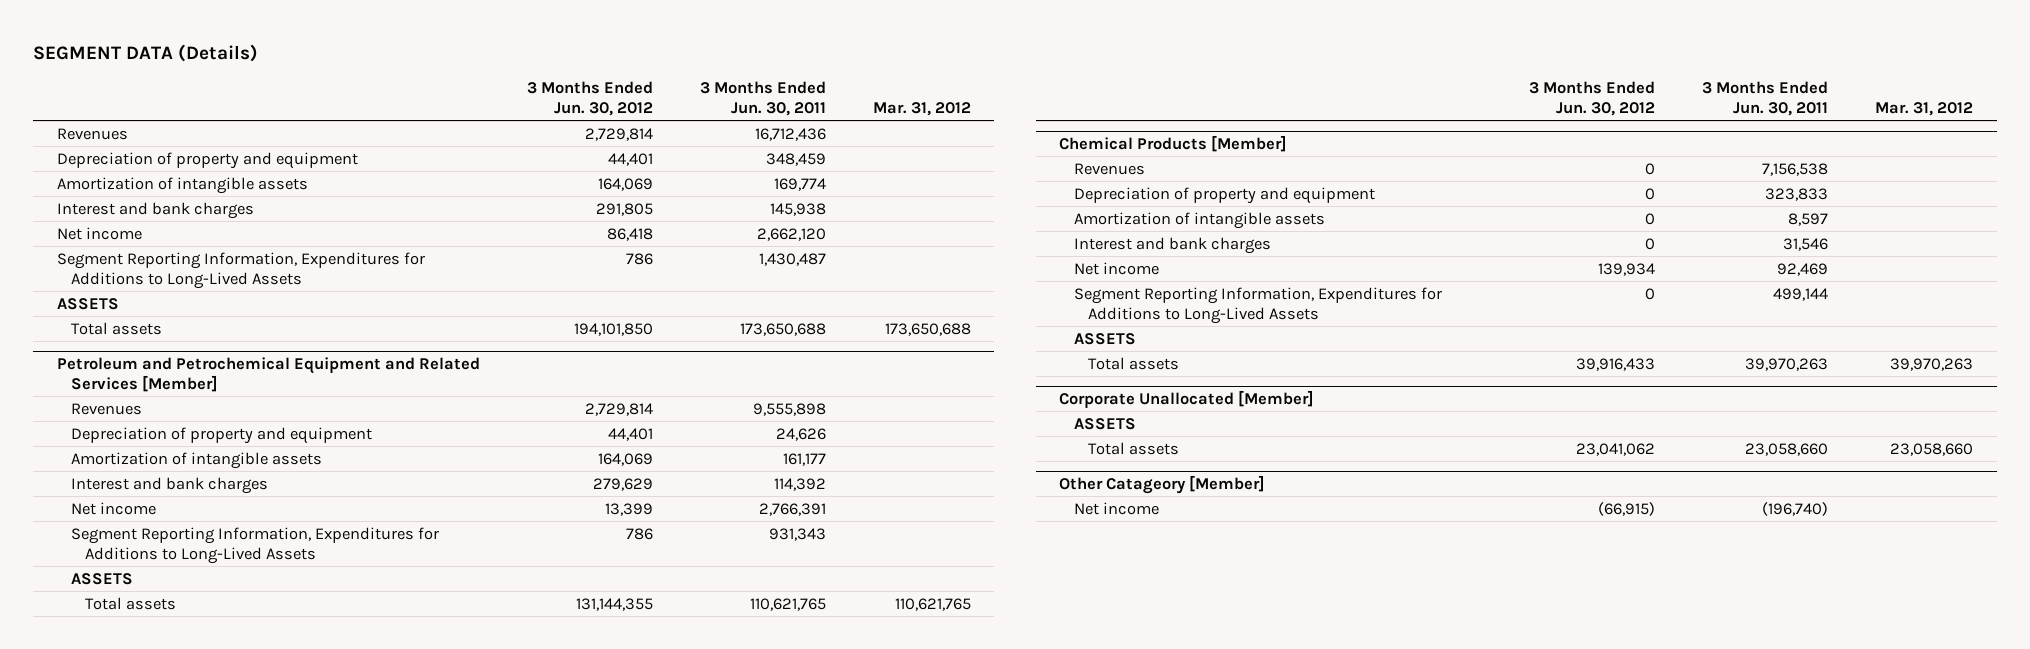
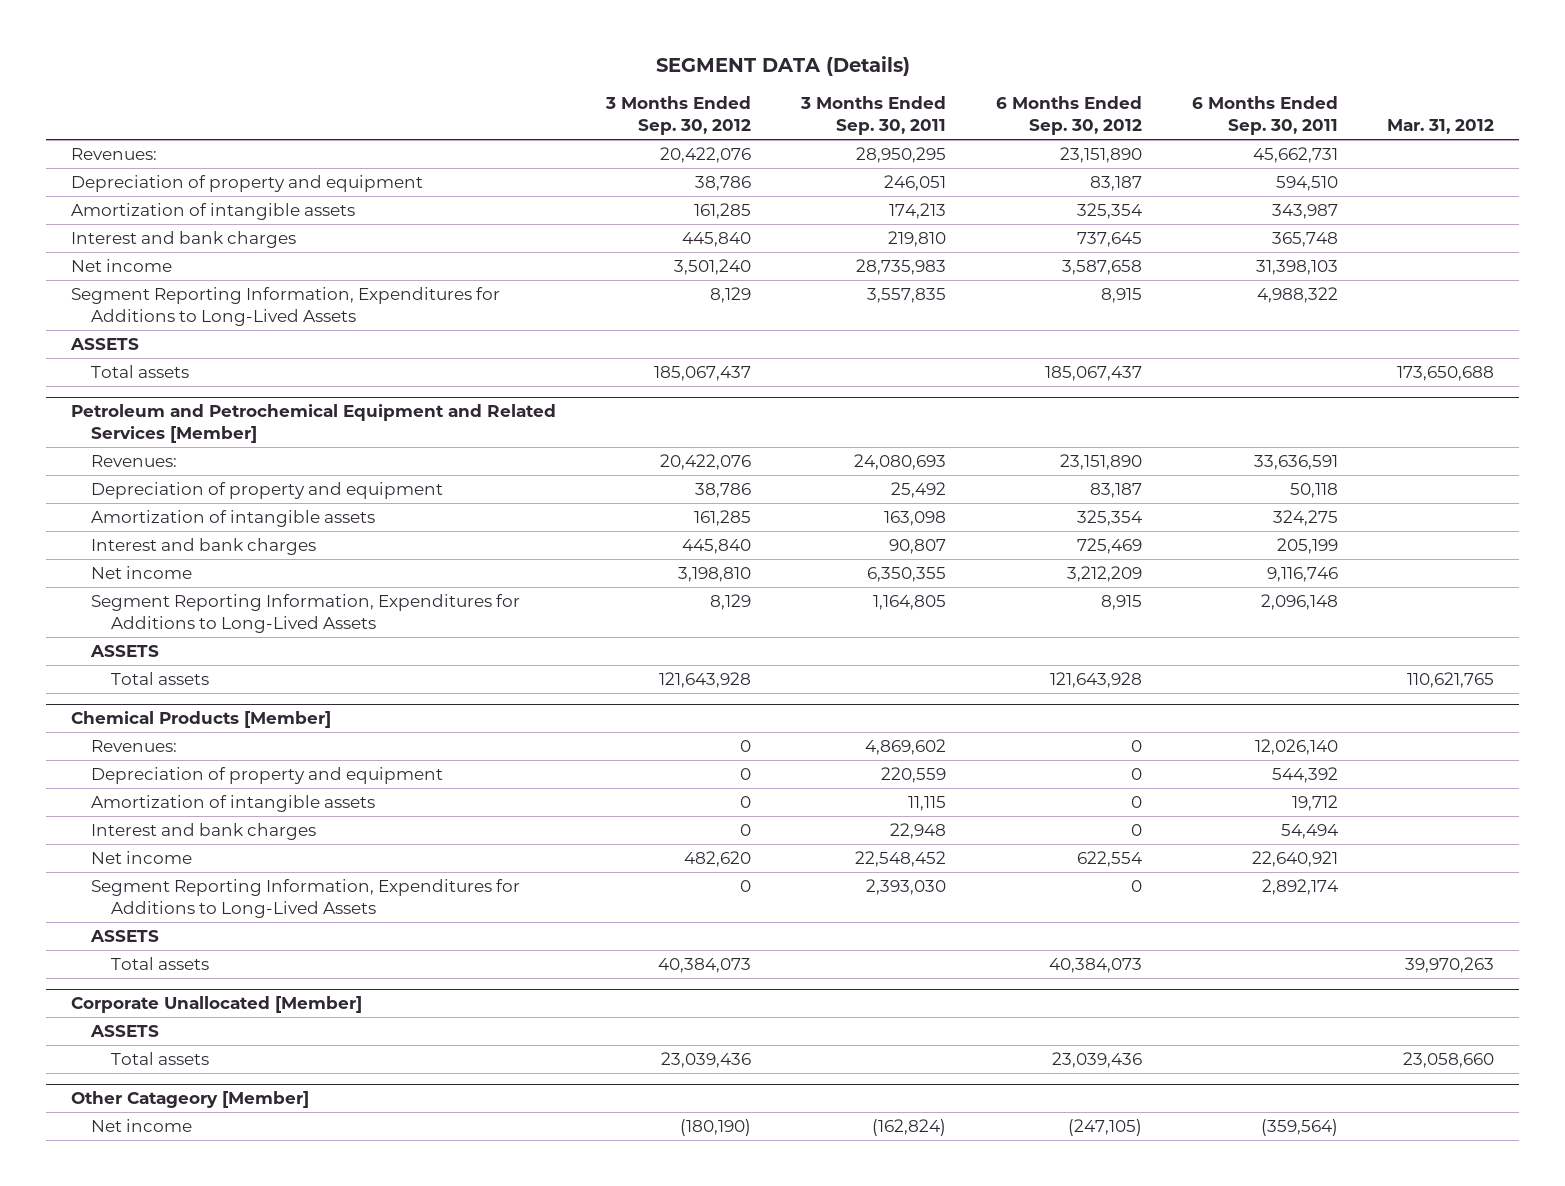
[526,80,653,117] 3 Months Ended Jun. 30, 2012 -> none
[699,80,826,117] 3 Months Ended Jun. 30, 2011 -> none
none -> [604,96,751,136] 3 Months Ended Sep. 30, 2012
none -> [799,96,946,136] 3 Months Ended Sep. 30, 2011
none -> [995,96,1142,136] 6 Months Ended Sep. 30, 2012
none -> [1191,96,1338,136] 6 Months Ended Sep. 30, 2011
[56,127,128,140] Revenues -> [70,147,157,160] Revenues:
[70,402,142,415] Revenues -> [91,454,178,467] Revenues:
[1073,162,1145,175] Revenues -> [91,739,178,752] Revenues:

